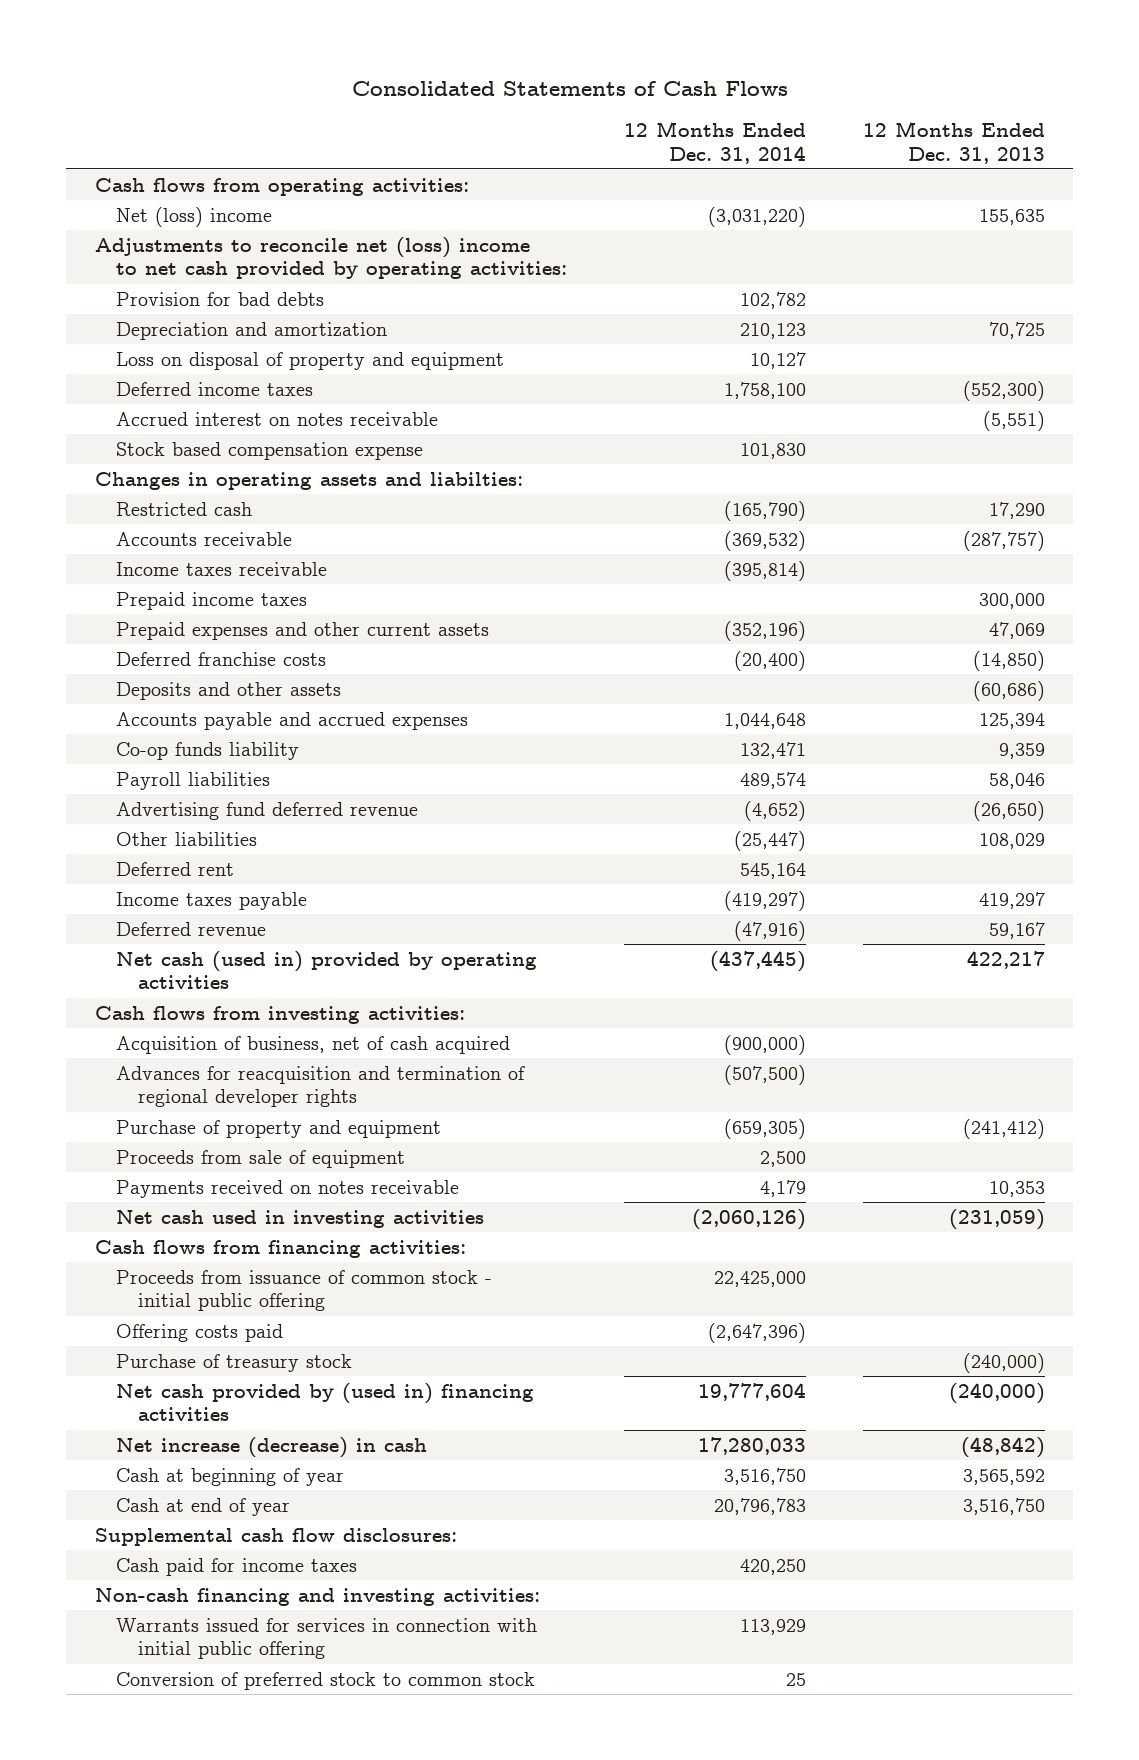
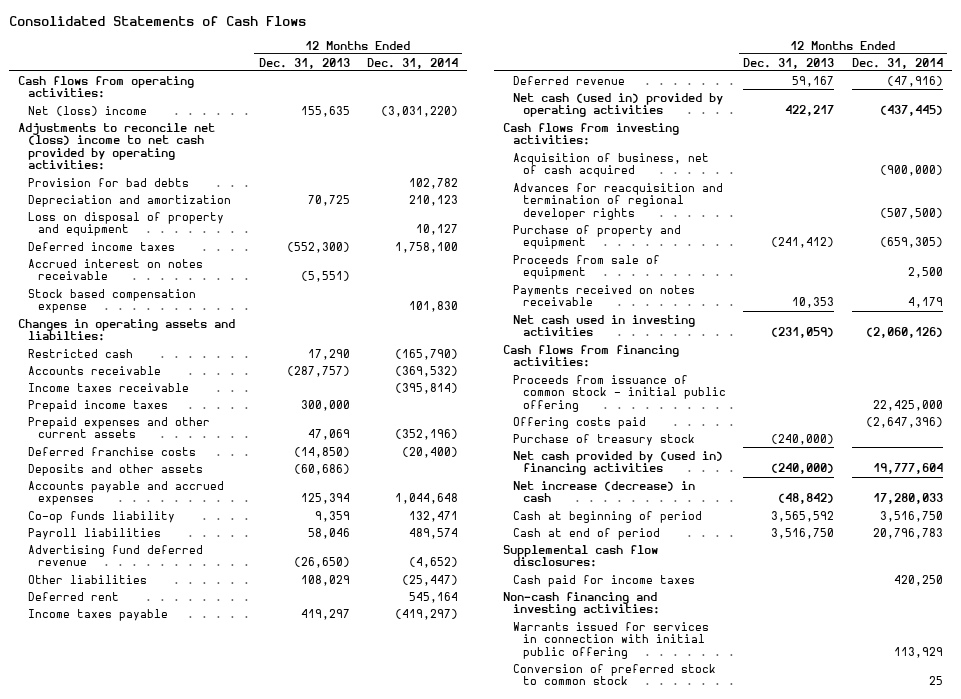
[116,1467,345,1486] Cash at beginning of year -> [512,510,702,523] Cash at beginning of period
[116,1497,291,1516] Cash at end of year -> [512,527,660,540] Cash at end of period

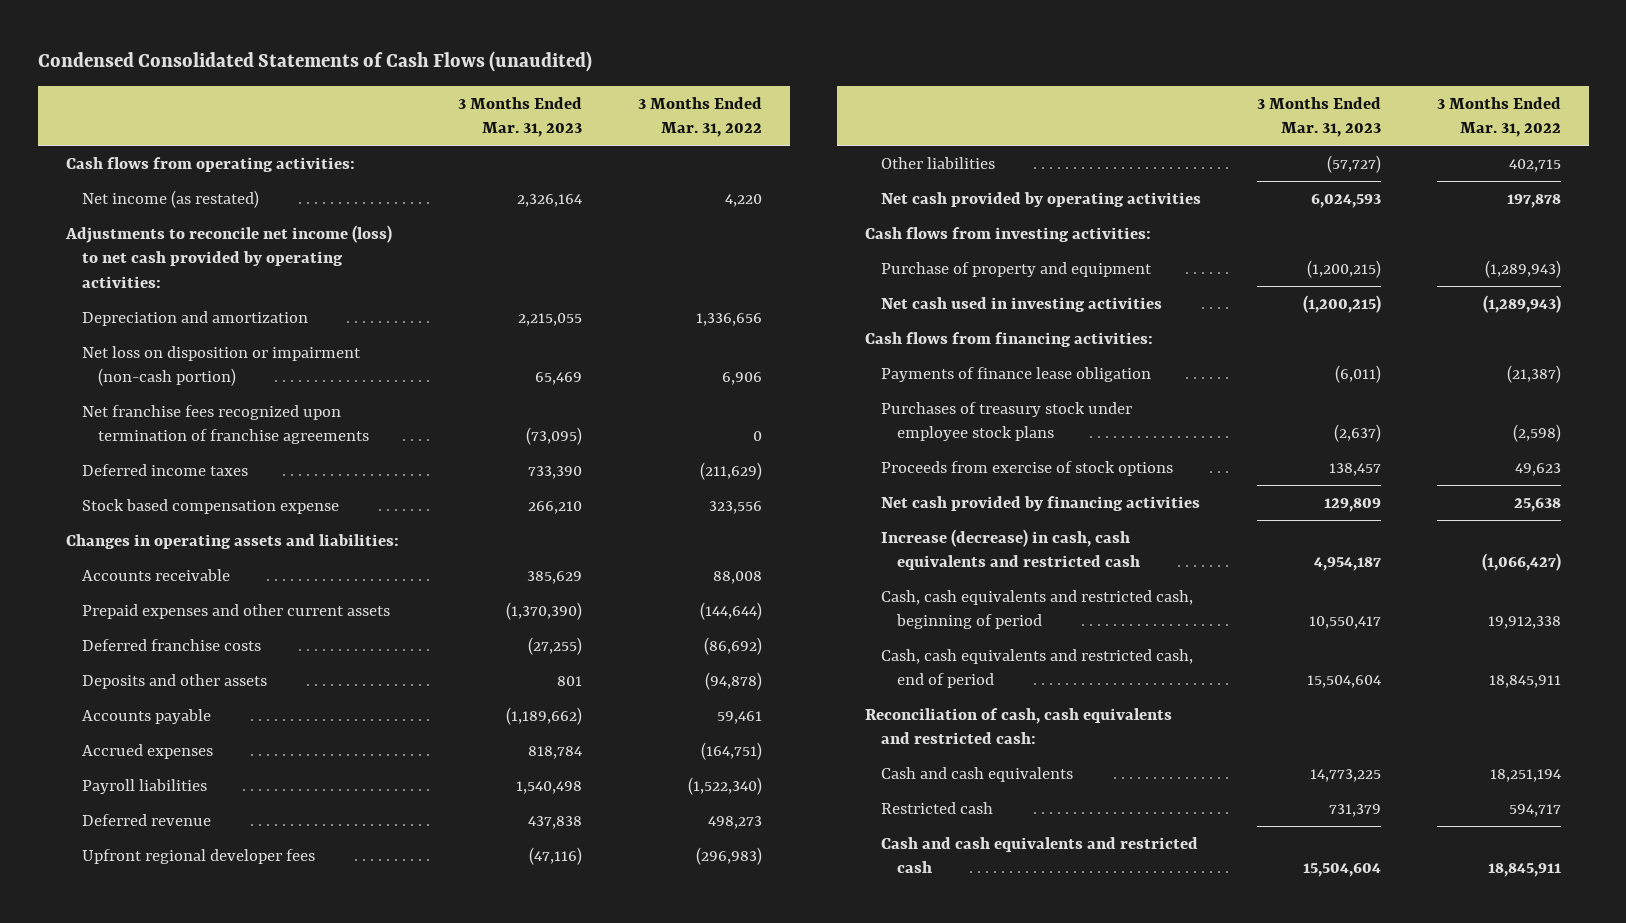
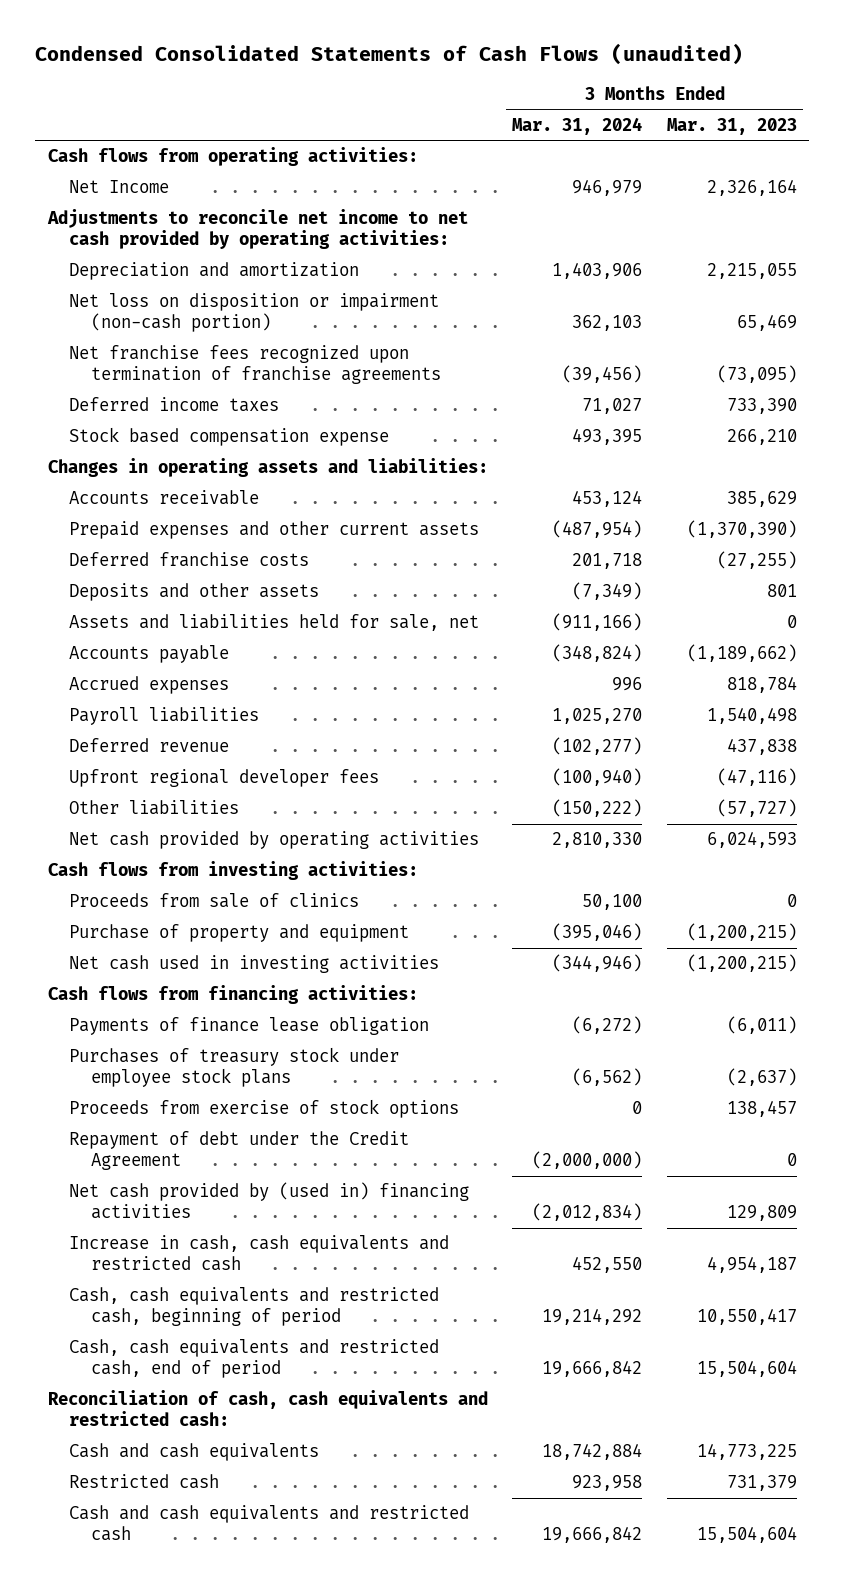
[637,96,762,138] 3 Months Ended Mar. 31, 2022 -> none
none -> [512,116,643,135] Mar. 31, 2024
[81,189,259,208] Net income (as restated) -> [69,180,170,194] Net Income
[64,224,392,288] Adjustments to reconcile net income (loss) to net cash provided by operating activities: -> [46,209,468,250] Adjustments to reconcile net income to net cash provided by operating activities:
none -> [69,614,480,632] Assets and liabilities held for sale, net
none -> [69,893,360,909] Proceeds from sale of clinics
none -> [69,1131,410,1171] Repayment of debt under the Credit Agreement
[880,495,1200,511] Net cash provided by financing activities -> [69,1182,470,1220] Net cash provided by (used in) financing activities
[880,528,1140,571] Increase (decrease) in cash, cash equivalents and restricted cash -> [69,1235,450,1272] Increase in cash, cash equivalents and restricted cash

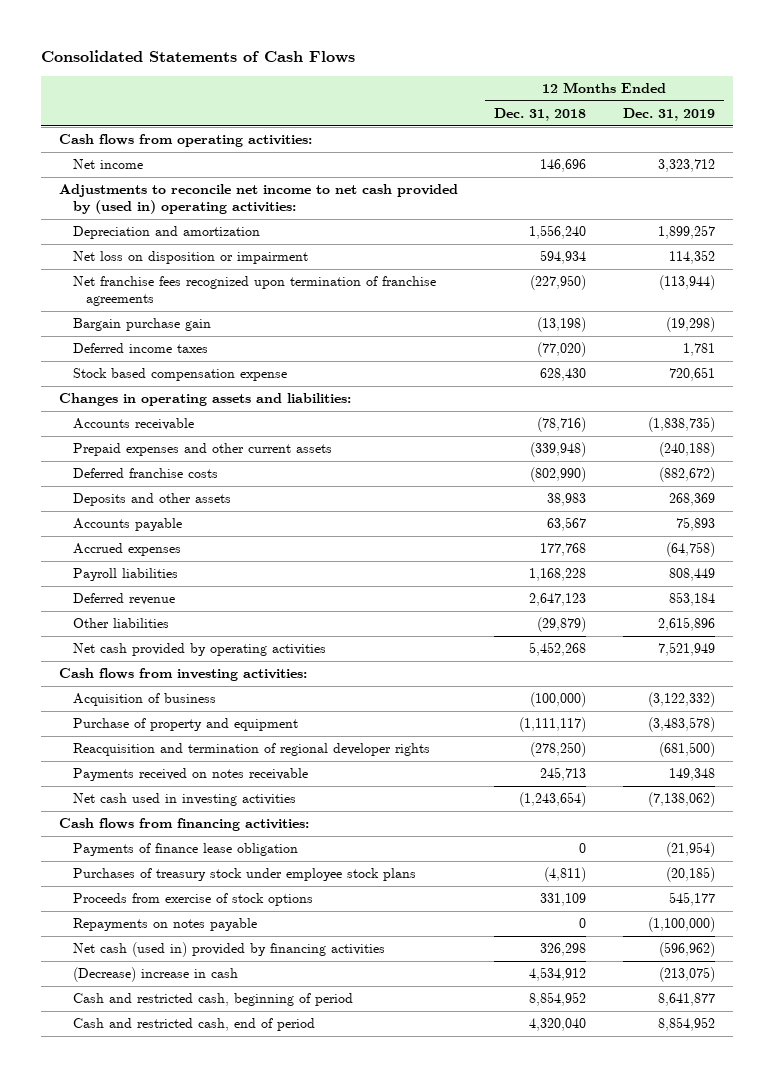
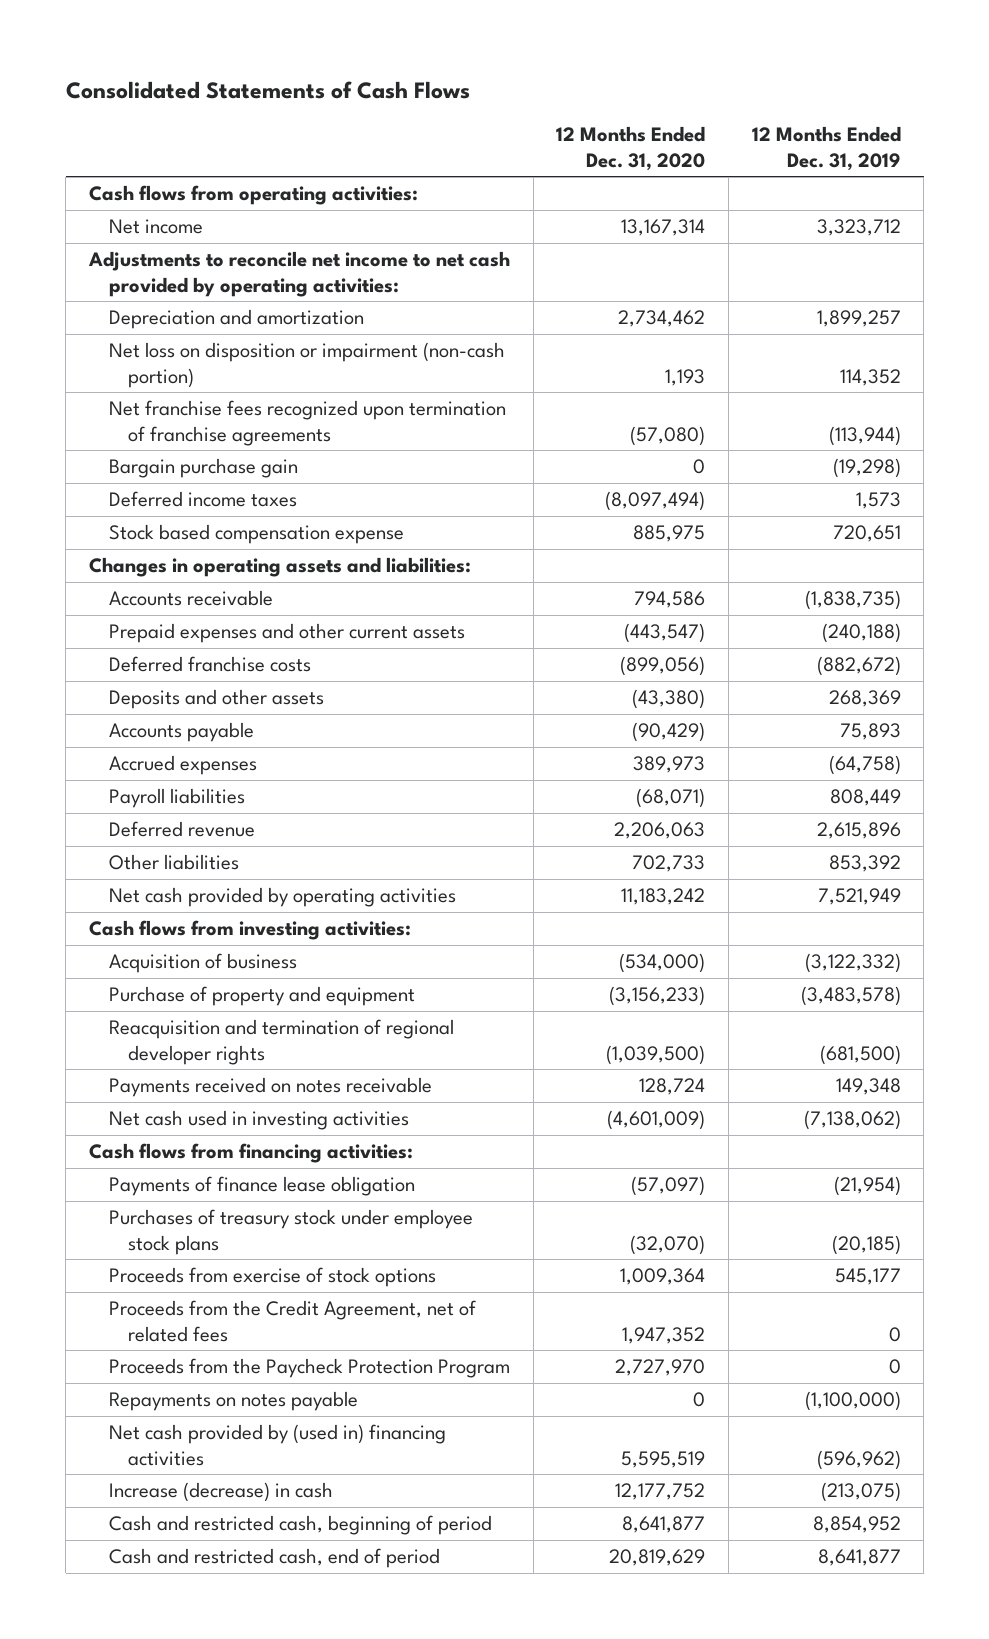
[494,107,587,121] Dec. 31, 2018 -> none
none -> [556,126,706,171] 12 Months Ended Dec. 31, 2020
[58,184,458,215] Adjustments to reconcile net income to net cash provided by (used in) operating activities: -> [87,251,510,297] Adjustments to reconcile net income to net cash provided by operating activities:
[72,251,308,265] Net loss on disposition or impairment -> [108,342,505,388] Net loss on disposition or impairment (non-cash portion)
[682,343,715,357] 1,781 -> [855,492,901,510] 1,573
[668,592,715,607] 853,184 -> [816,822,901,840] 2,615,896
[657,617,715,632] 2,615,896 -> [828,855,901,873] 853,392
none -> [108,1300,476,1342] Proceeds from the Credit Agreement, net of related fees
none -> [108,1358,510,1379] Proceeds from the Paycheck Protection Program
[72,942,385,958] Net cash (used in) provided by financing activities -> [108,1424,446,1466] Net cash provided by (used in) financing activities
[72,967,238,983] (Decrease) increase in cash -> [108,1482,333,1503] Increase (decrease) in cash
[657,993,715,1007] 8,641,877 -> [812,1516,901,1534] 8,854,952
[657,1017,715,1032] 8,854,952 -> [817,1549,901,1567] 8,641,877

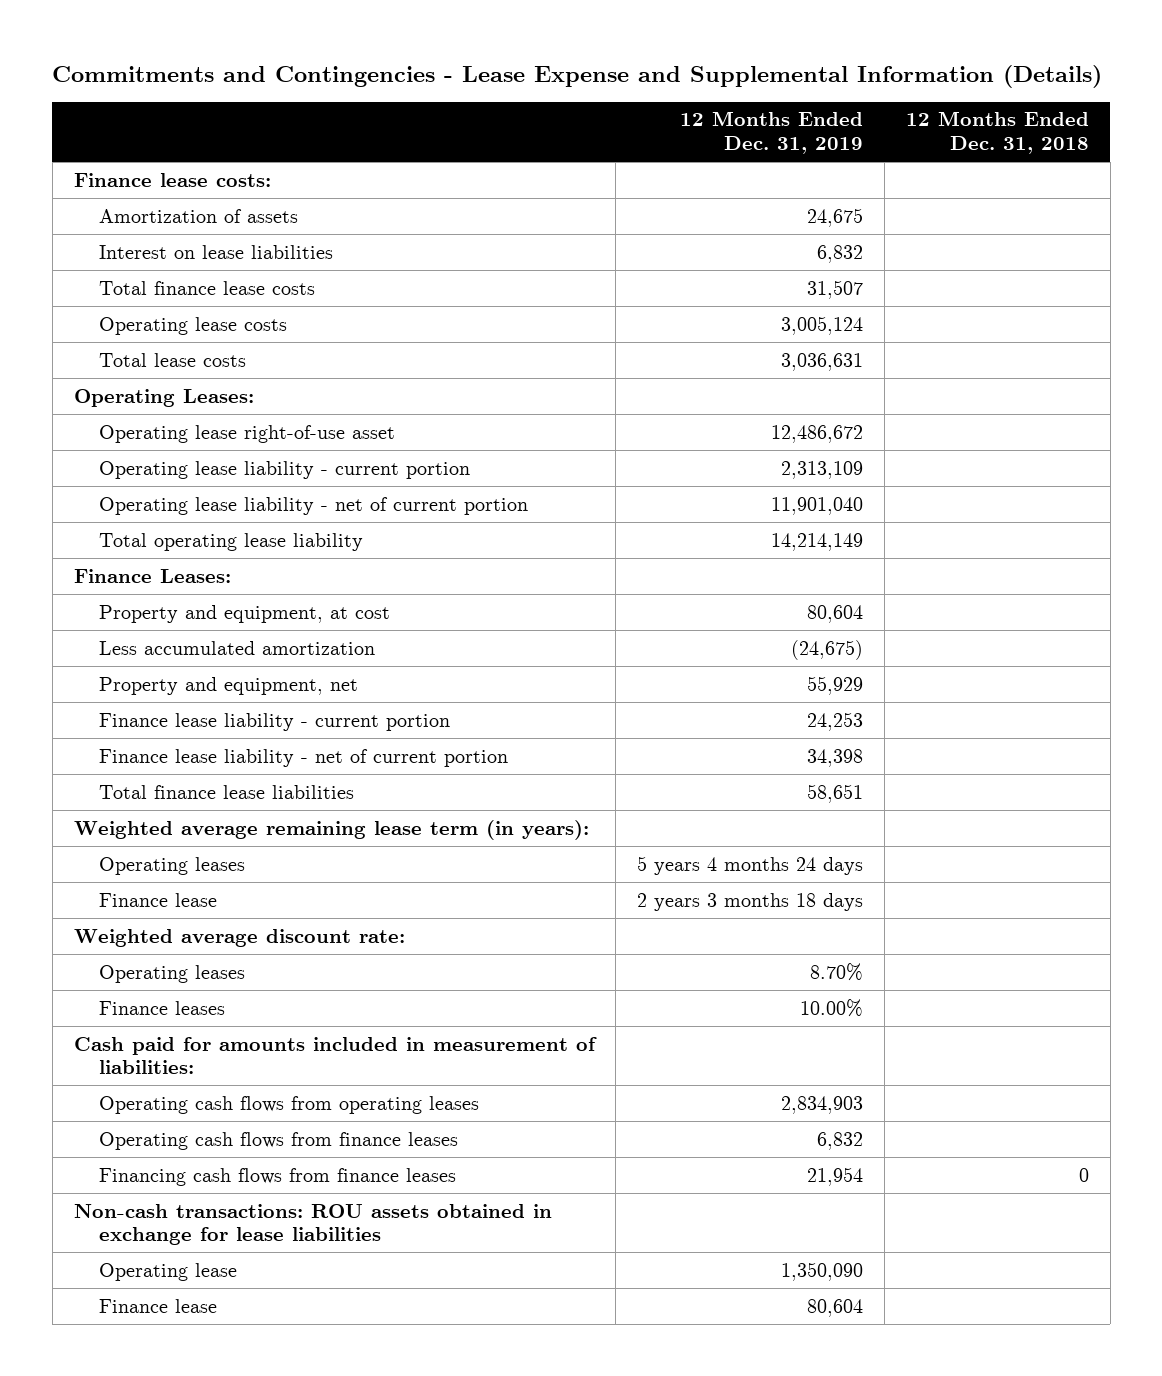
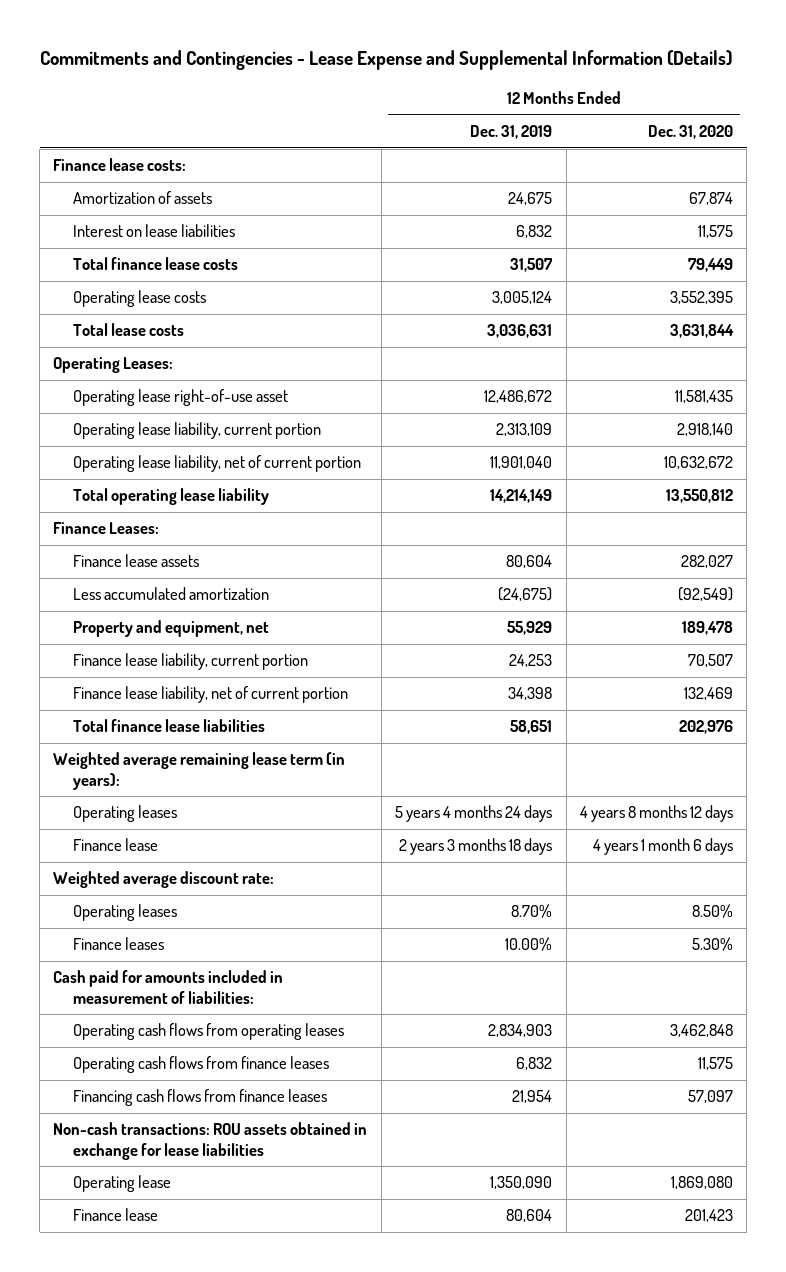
[905,111,1089,154] 12 Months Ended Dec. 31, 2018 -> none
none -> [647,125,733,140] Dec. 31, 2020
[99,460,471,479] Operating lease liability - current portion -> [73,422,322,440] Operating lease liability, current portion
[99,496,529,515] Operating lease liability - net of current portion -> [73,455,362,473] Operating lease liability, net of current portion
[99,604,391,623] Property and equipment, at cost -> [73,554,200,568] Finance lease assets
[99,712,451,731] Finance lease liability - current portion -> [73,653,309,671] Finance lease liability, current portion
[99,748,509,767] Finance lease liability - net of current portion -> [73,686,349,704] Finance lease liability, net of current portion

